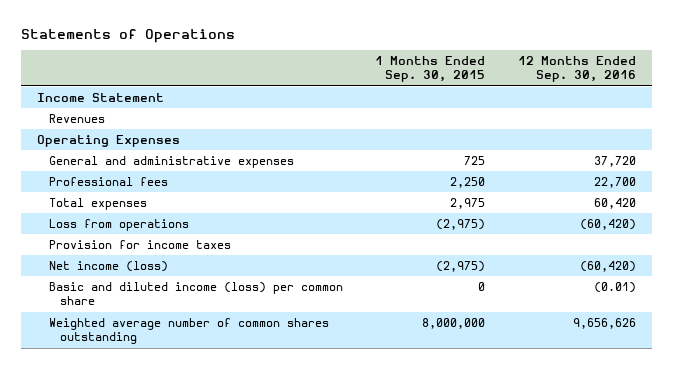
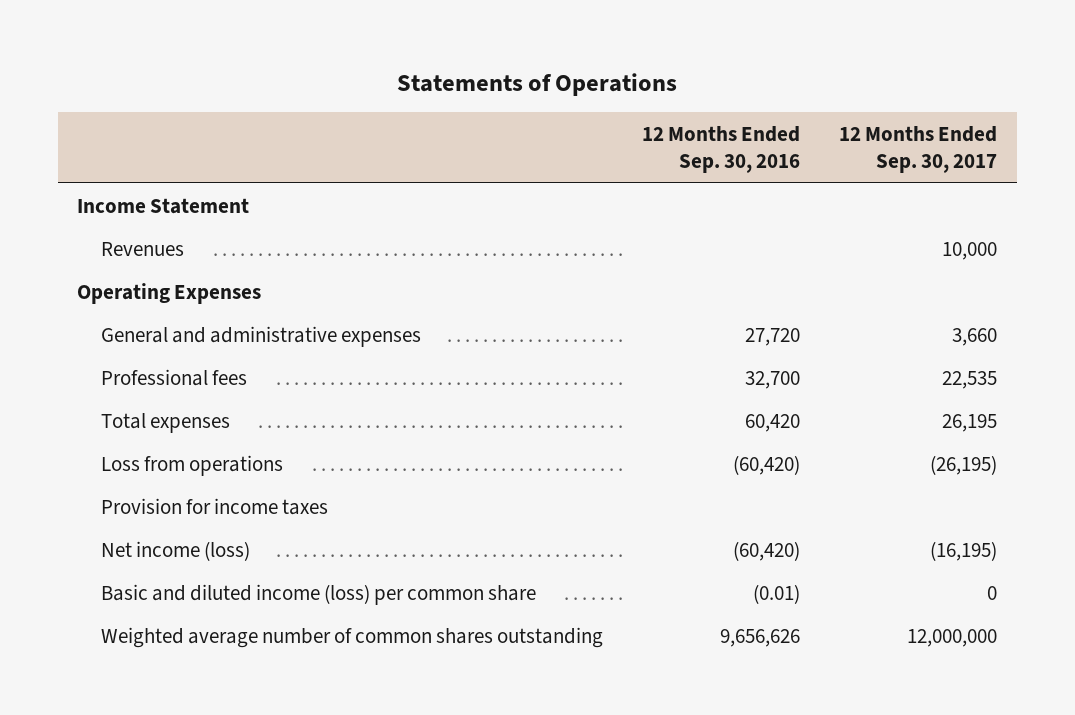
[375,56,486,83] 1 Months Ended Sep. 30, 2015 -> none
none -> [839,125,998,174] 12 Months Ended Sep. 30, 2017
[593,156,636,168] 37,720 -> [745,327,801,346] 27,720
[593,177,636,189] 22,700 -> [745,370,801,389] 32,700

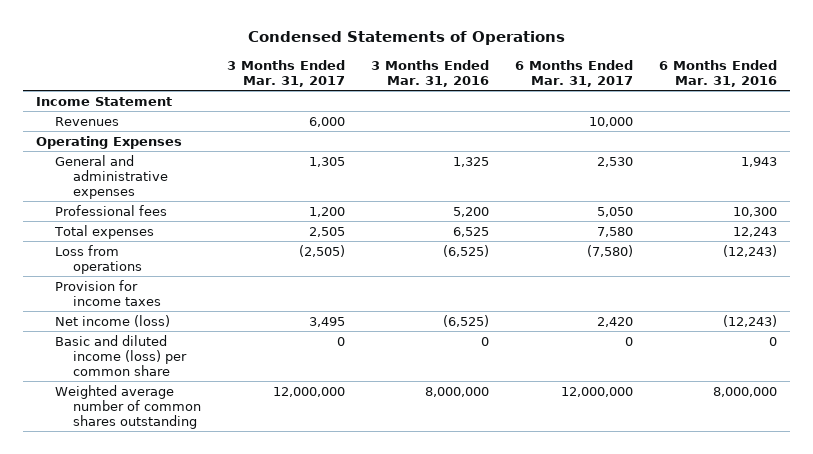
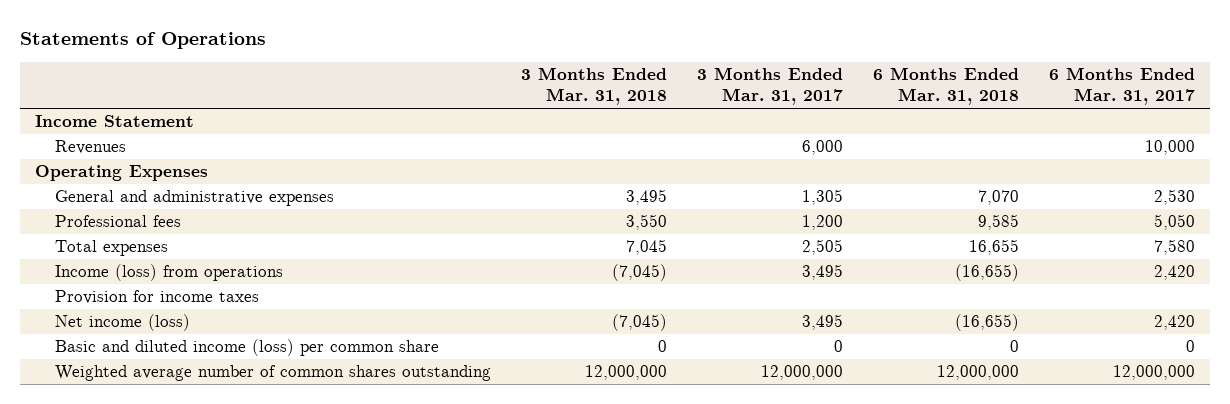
[247,31,565,46] Condensed Statements of Operations -> [19,32,266,50] Statements of Operations
[371,59,490,87] 3 Months Ended Mar. 31, 2016 -> none
[659,59,778,87] 6 Months Ended Mar. 31, 2016 -> none
none -> [521,67,668,106] 3 Months Ended Mar. 31, 2018
none -> [873,67,1020,106] 6 Months Ended Mar. 31, 2018
[54,244,143,274] Loss from operations -> [55,264,284,282] Income (loss) from operations
[299,244,346,257] (2,505) -> [802,264,844,281] 3,495
[587,244,634,257] (7,580) -> [1153,265,1195,281] 2,420

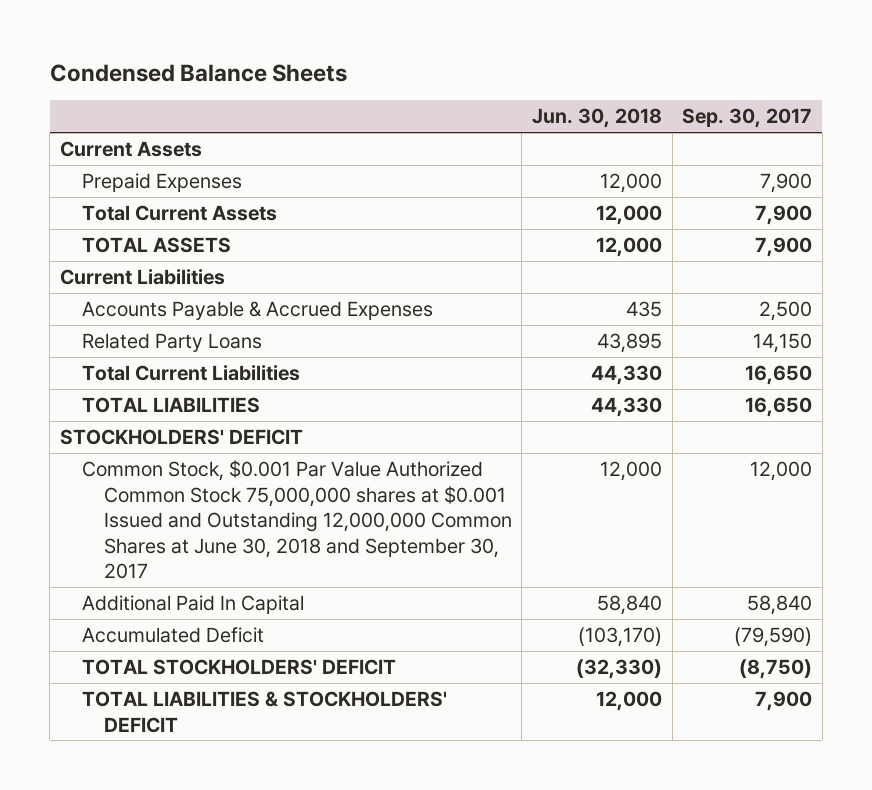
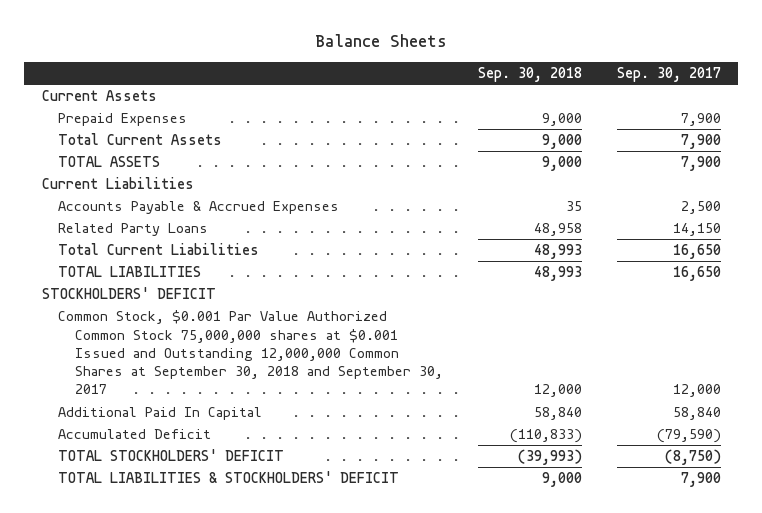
[49,63,347,82] Condensed Balance Sheets -> [315,33,448,47] Balance Sheets
[531,108,662,129] Jun. 30, 2018 -> none
none -> [477,66,582,82] Sep. 30, 2018
[81,459,512,580] Common Stock, $0.001 Par Value Authorized Common Stock 75,000,000 shares at $0.001 Issued and Outstanding 12,000,000 Common Shares at June 30, 2018 and September 30, 2017 -> [58,310,443,395] Common Stock, $0.001 Par Value Authorized Common Stock 75,000,000 shares at $0.001 Issued and Outstanding 12,000,000 Common Shares at September 30, 2018 and September 30, 2017

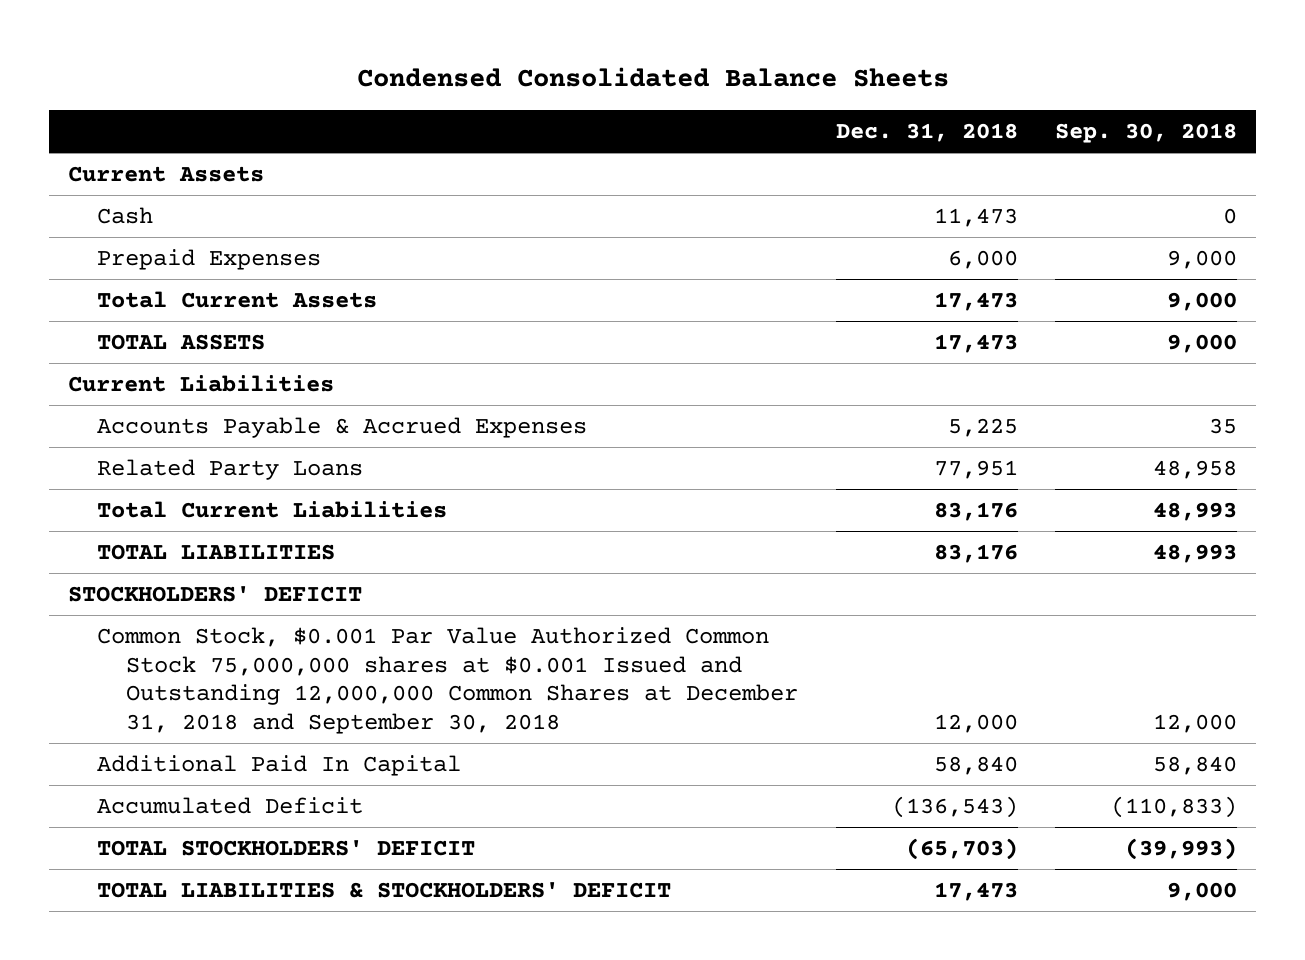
[315,33,448,47] Balance Sheets -> [356,67,949,88] Condensed Consolidated Balance Sheets
[616,66,721,82] Sep. 30, 2017 -> none
none -> [835,123,1018,143] Dec. 31, 2018
none -> [97,206,154,224] Cash
[58,310,443,395] Common Stock, $0.001 Par Value Authorized Common Stock 75,000,000 shares at $0.001 Issued and Outstanding 12,000,000 Common Shares at September 30, 2018 and September 30, 2017 -> [97,626,799,735] Common Stock, $0.001 Par Value Authorized Common Stock 75,000,000 shares at $0.001 Issued and Outstanding 12,000,000 Common Shares at December 31, 2018 and September 30, 2018

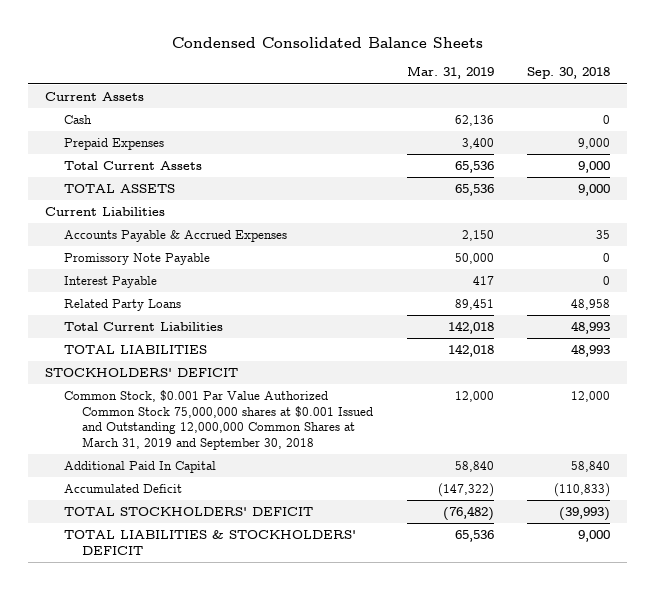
[835,123,1018,143] Dec. 31, 2018 -> none
none -> [406,66,494,80] Mar. 31, 2019
none -> [63,253,210,266] Promissory Note Payable
none -> [63,276,157,289] Interest Payable
[97,626,799,735] Common Stock, $0.001 Par Value Authorized Common Stock 75,000,000 shares at $0.001 Issued and Outstanding 12,000,000 Common Shares at December 31, 2018 and September 30, 2018 -> [63,390,374,450] Common Stock, $0.001 Par Value Authorized Common Stock 75,000,000 shares at $0.001 Issued and Outstanding 12,000,000 Common Shares at March 31, 2019 and September 30, 2018

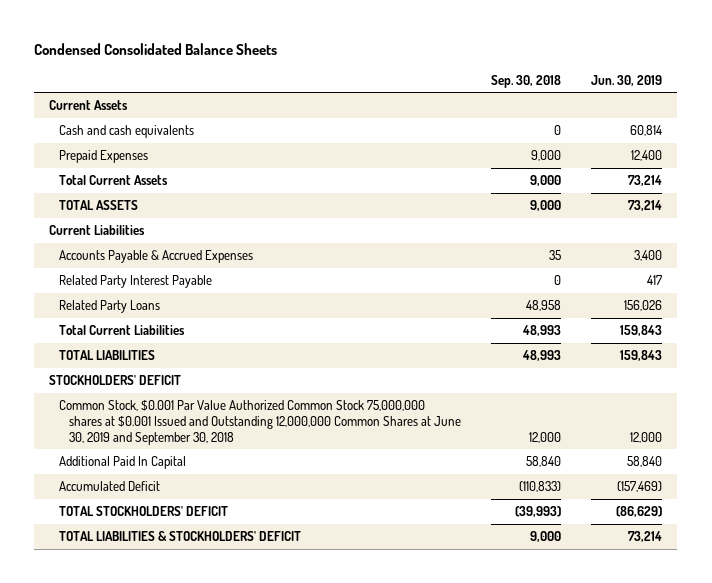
[406,66,494,80] Mar. 31, 2019 -> none
none -> [591,74,663,86] Jun. 30, 2019
[63,115,92,125] Cash -> [59,125,195,139] Cash and cash equivalents
[63,253,210,266] Promissory Note Payable -> none
[63,276,157,289] Interest Payable -> [59,275,213,289] Related Party Interest Payable
[63,390,374,450] Common Stock, $0.001 Par Value Authorized Common Stock 75,000,000 shares at $0.001 Issued and Outstanding 12,000,000 Common Shares at March 31, 2019 and September 30, 2018 -> [59,400,461,445] Common Stock, $0.001 Par Value Authorized Common Stock 75,000,000 shares at $0.001 Issued and Outstanding 12,000,000 Common Shares at June 30, 2019 and September 30, 2018

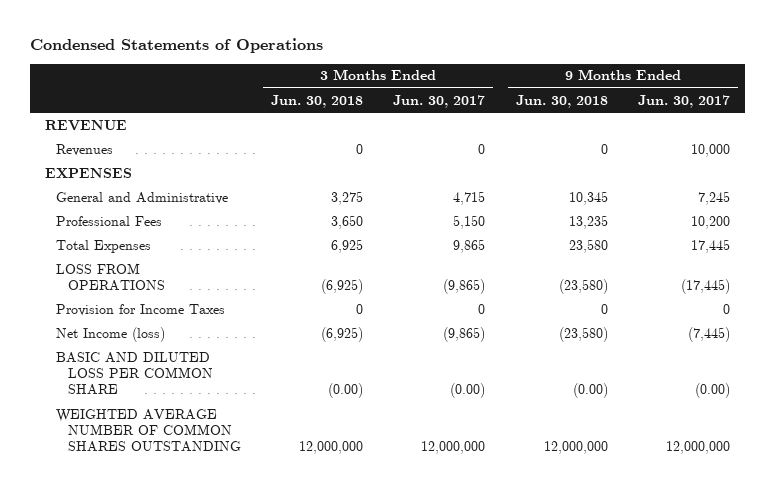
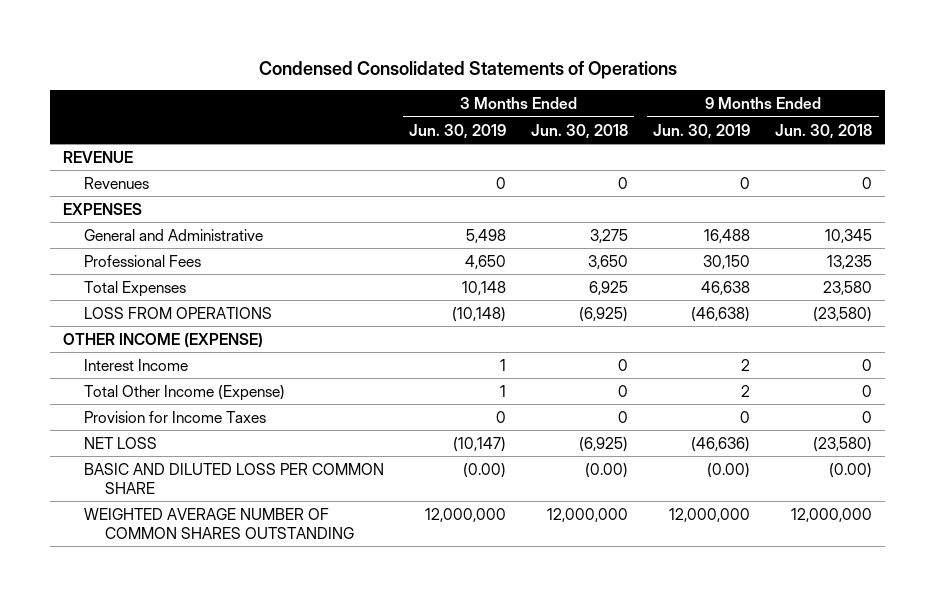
[29,38,323,54] Condensed Statements of Operations -> [258,60,677,79] Condensed Consolidated Statements of Operations
[393,94,486,108] Jun. 30, 2017 -> none
[638,94,731,108] Jun. 30, 2017 -> none
none -> [409,123,507,139] Jun. 30, 2019
none -> [653,123,751,139] Jun. 30, 2019
none -> [62,332,263,348] OTHER INCOME (EXPENSE)
none -> [83,358,188,371] Interest Income
none -> [83,384,285,401] Total Other Income (Expense)
[56,326,166,342] Net Income (loss) -> [83,436,157,449] NET LOSS

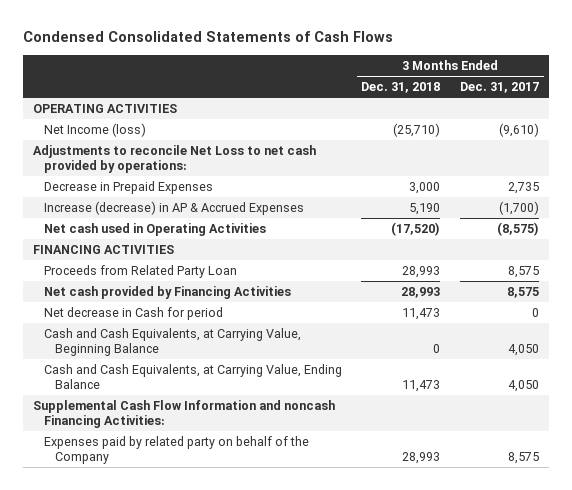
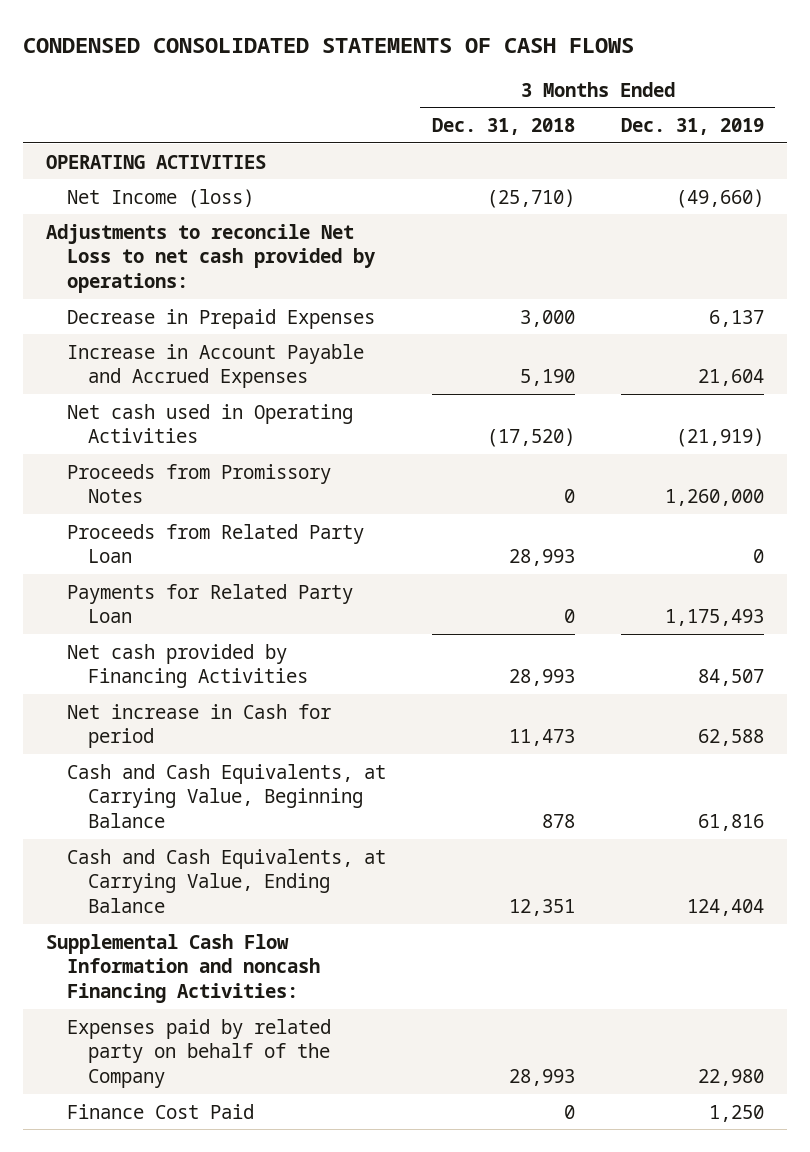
[22,31,393,43] Condensed Consolidated Statements of Cash Flows -> [23,38,635,54] CONDENSED CONSOLIDATED STATEMENTS OF CASH FLOWS
[460,82,540,94] Dec. 31, 2017 -> none
none -> [620,118,764,136] Dec. 31, 2019
[43,201,304,216] Increase (decrease) in AP & Accrued Expenses -> [67,343,365,389] Increase in Account Payable and Accrued Expenses
[32,245,174,255] FINANCING ACTIVITIES -> none
none -> [67,463,332,504] Proceeds from Promissory Notes
none -> [67,583,354,624] Payments for Related Party Loan
[43,307,223,321] Net decrease in Cash for period -> [67,703,332,749] Net increase in Cash for period
[433,344,441,354] 0 -> [541,814,575,829] 878
[402,380,441,393] 11,473 -> [508,899,575,917] 12,351
none -> [67,1103,255,1119] Finance Cost Paid

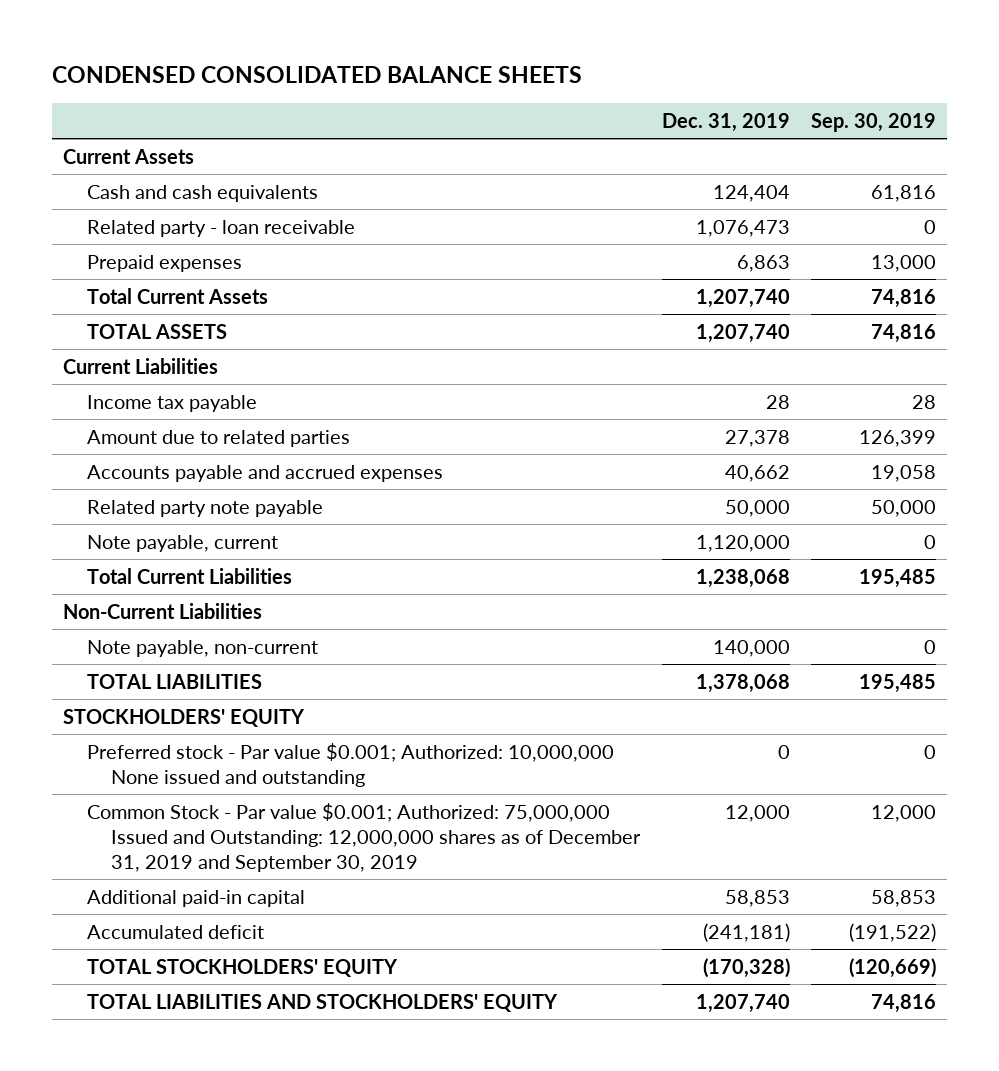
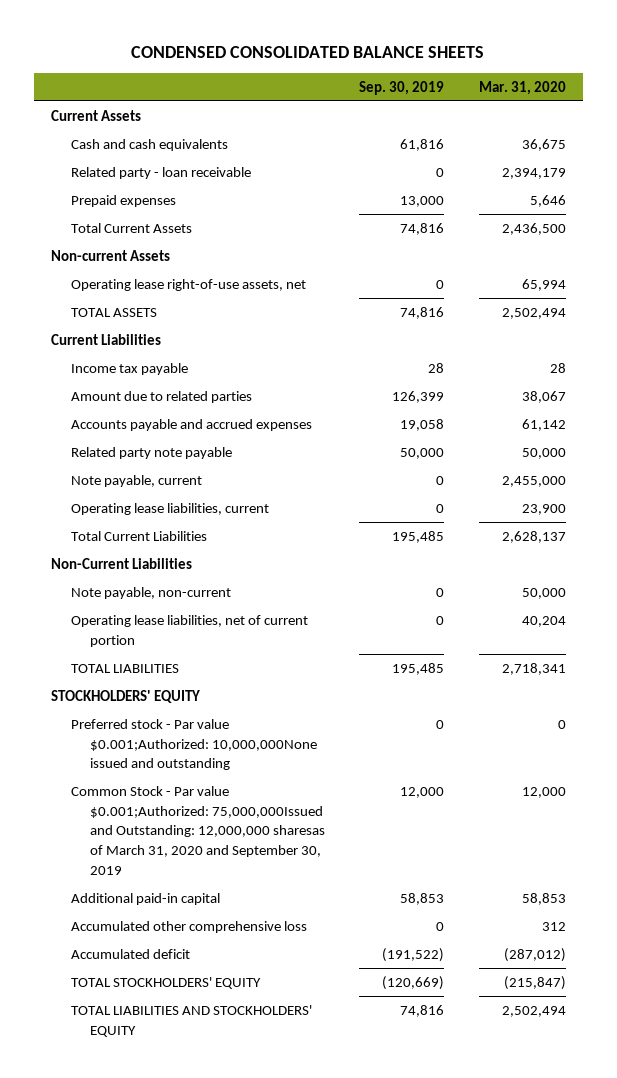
[661,113,790,133] Dec. 31, 2019 -> none
none -> [478,80,566,95] Mar. 31, 2020
none -> [51,249,171,261] Non-current Assets
none -> [70,278,306,291] Operating lease right-of-use assets, net
none -> [70,502,269,515] Operating lease liabilities, current
none -> [70,614,308,647] Operating lease liabilities, net of current portion
[86,742,614,787] Preferred stock - Par value $0.001; Authorized: 10,000,000 None issued and outstanding -> [70,718,318,771] Preferred stock - Par value $0.001;Authorized: 10,000,000None issued and outstanding
[86,802,641,872] Common Stock - Par value $0.001; Authorized: 75,000,000 Issued and Outstanding: 12,000,000 shares as of December 31, 2019 and September 30, 2019 -> [70,785,326,875] Common Stock - Par value $0.001;Authorized: 75,000,000Issued and Outstanding: 12,000,000 sharesas of March 31, 2020 and September 30, 2019
none -> [70,920,307,933] Accumulated other comprehensive loss

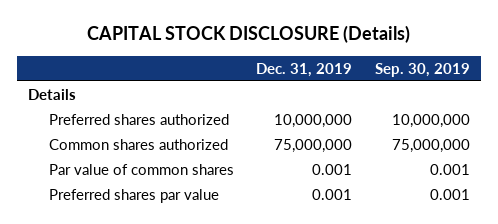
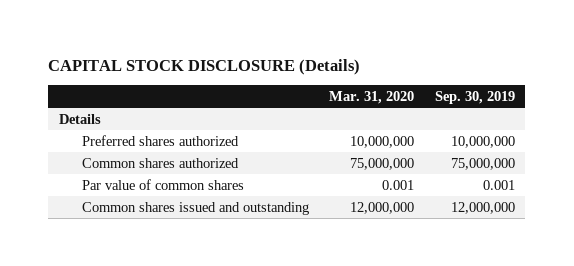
[256,62,353,77] Dec. 31, 2019 -> none
none -> [329,90,415,104] Mar. 31, 2020
[49,189,220,204] Preferred shares par value -> none
none -> [81,201,309,215] Common shares issued and outstanding

